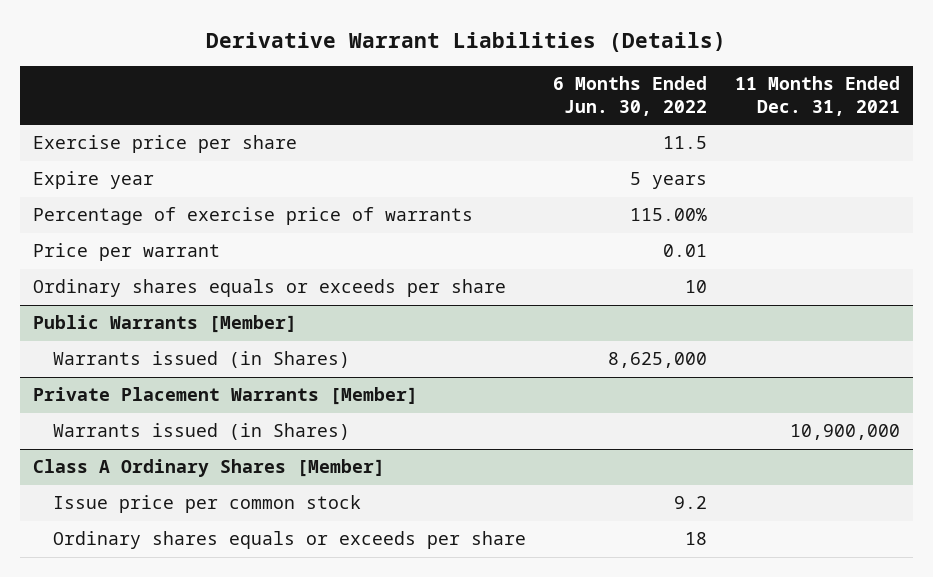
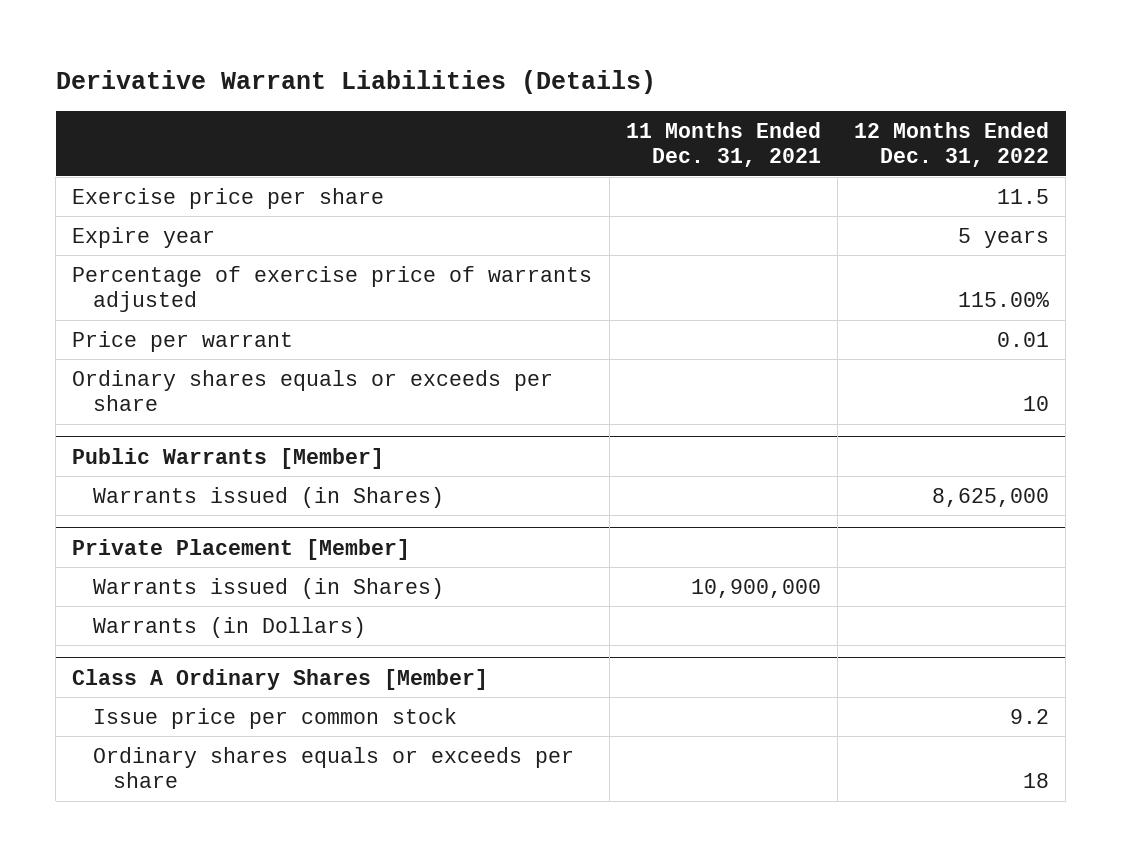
[553,76,708,116] 6 Months Ended Jun. 30, 2022 -> none
none -> [854,121,1050,168] 12 Months Ended Dec. 31, 2022
[33,207,474,226] Percentage of exercise price of warrants -> [72,265,593,313] Percentage of exercise price of warrants adjusted
[33,387,419,406] Private Placement Warrants [Member] -> [72,538,411,560] Private Placement [Member]
none -> [92,616,366,638] Warrants (in Dollars)

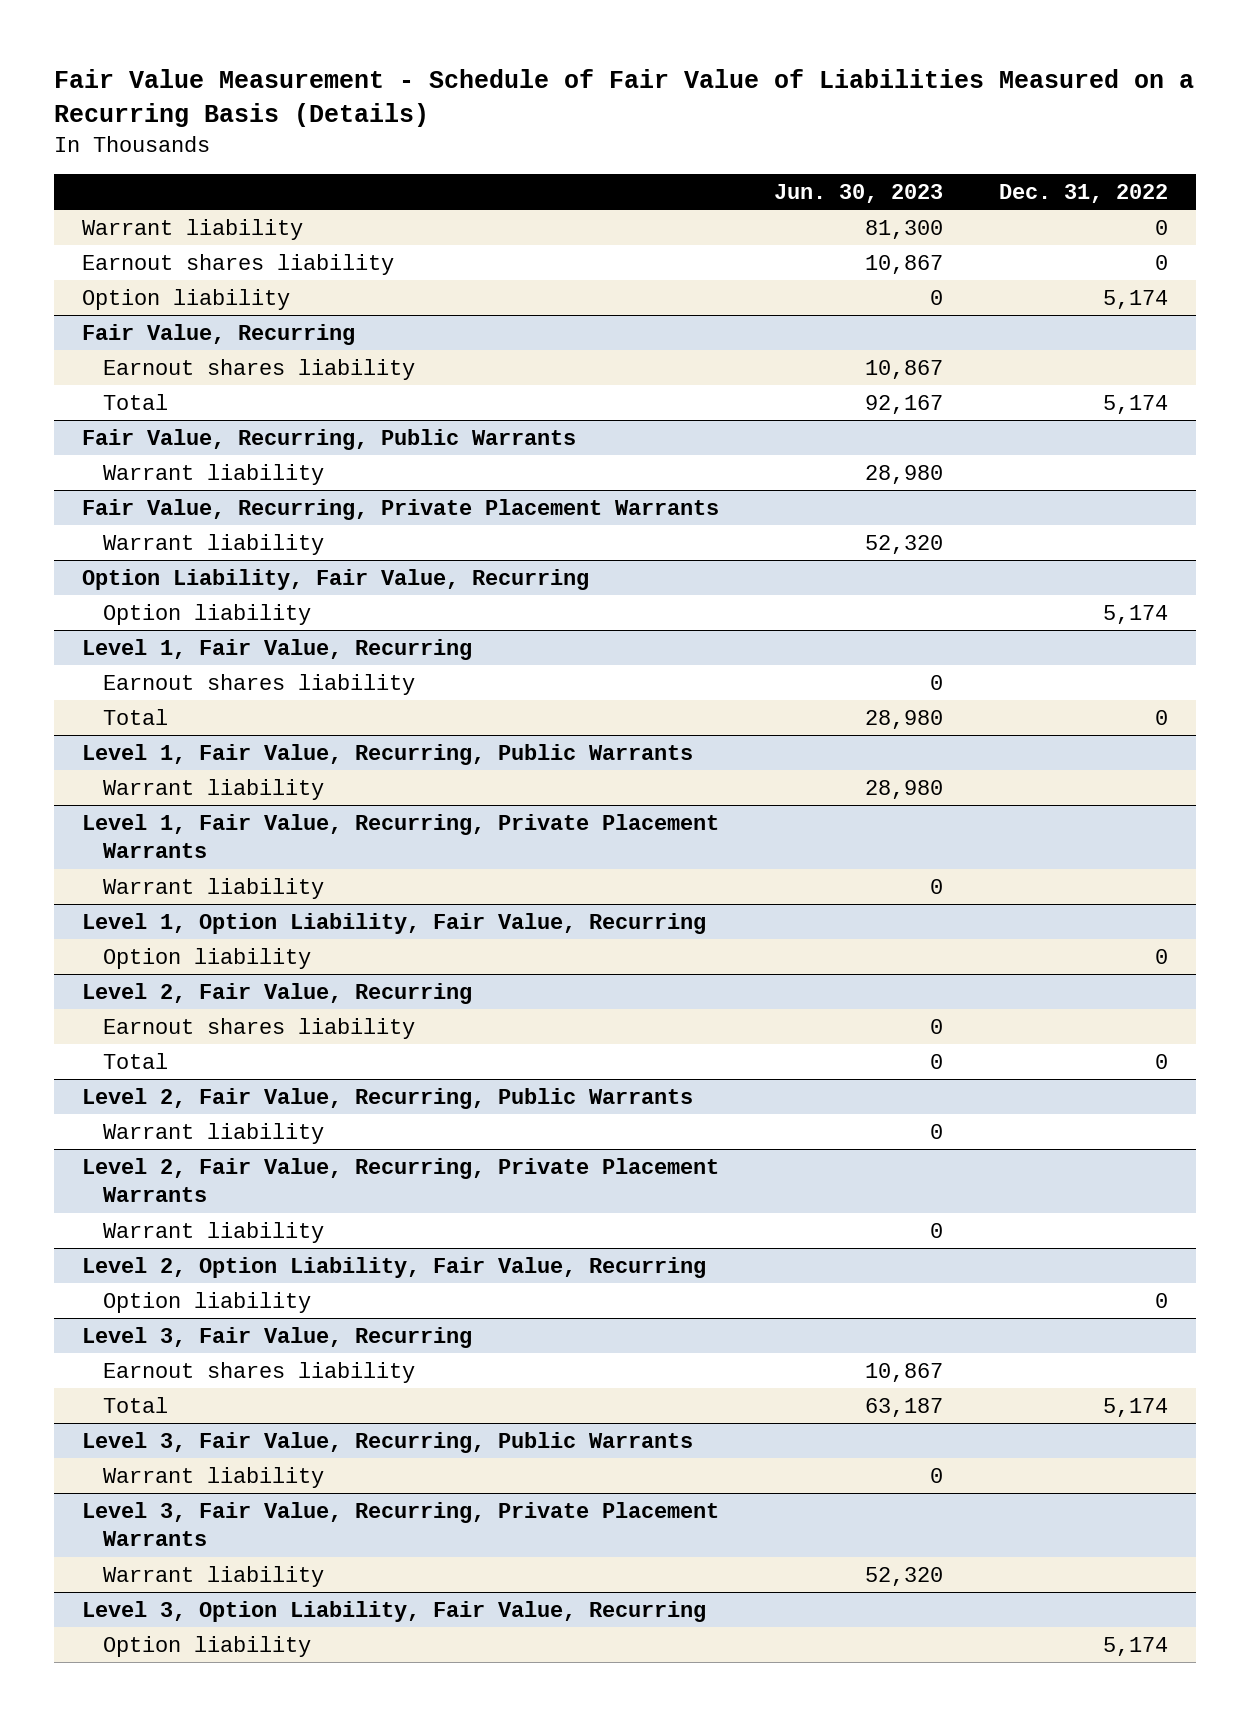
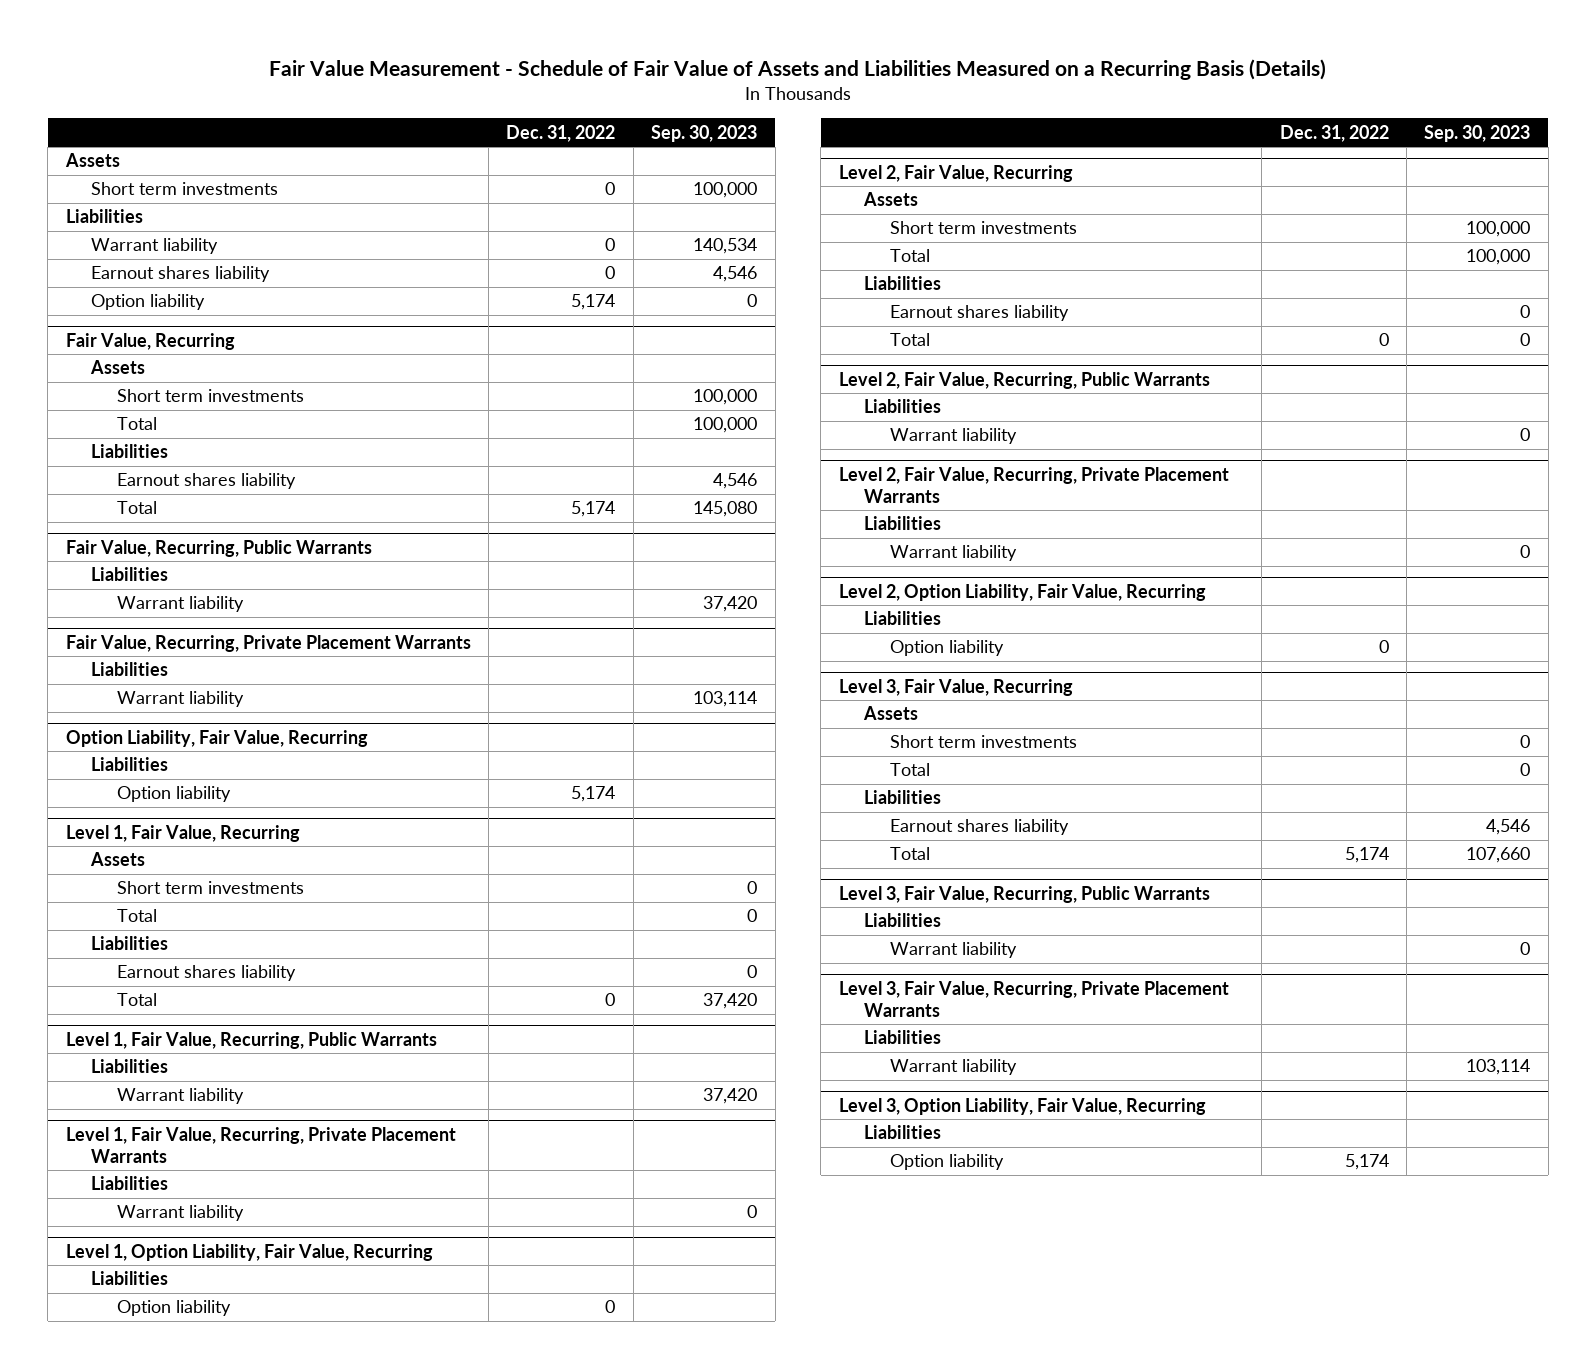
[54,69,1195,128] Fair Value Measurement - Schedule of Fair Value of Liabilities Measured on a Recurring Basis (Details) -> [268,58,1326,80] Fair Value Measurement - Schedule of Fair Value of Assets and Liabilities Measured on a Recurring Basis (Details)
[774,183,944,203] Jun. 30, 2023 -> none
none -> [651,124,758,142] Sep. 30, 2023
none -> [64,153,120,168] Assets
none -> [91,182,279,196] Short term investments
none -> [65,209,143,224] Liabilities
none -> [90,360,146,375] Assets
none -> [117,389,305,403] Short term investments
none -> [117,417,158,431] Total
none -> [91,444,169,459] Liabilities
none -> [91,567,169,582] Liabilities
none -> [91,662,169,677] Liabilities
none -> [91,757,169,772] Liabilities
none -> [90,852,146,867] Assets
none -> [117,881,305,895] Short term investments
none -> [117,909,158,923] Total
none -> [91,936,169,951] Liabilities
none -> [91,1059,169,1074] Liabilities
none -> [91,1176,169,1191] Liabilities
none -> [91,1271,169,1286] Liabilities
none -> [863,192,919,207] Assets
none -> [890,221,1078,235] Short term investments
none -> [890,249,931,263] Total
none -> [864,276,942,291] Liabilities
none -> [864,399,942,414] Liabilities
none -> [864,516,942,531] Liabilities
none -> [864,611,942,626] Liabilities
none -> [863,706,919,721] Assets
none -> [890,735,1078,749] Short term investments
none -> [890,763,931,777] Total
none -> [864,790,942,805] Liabilities
none -> [864,913,942,928] Liabilities
none -> [864,1030,942,1045] Liabilities
none -> [864,1125,942,1140] Liabilities

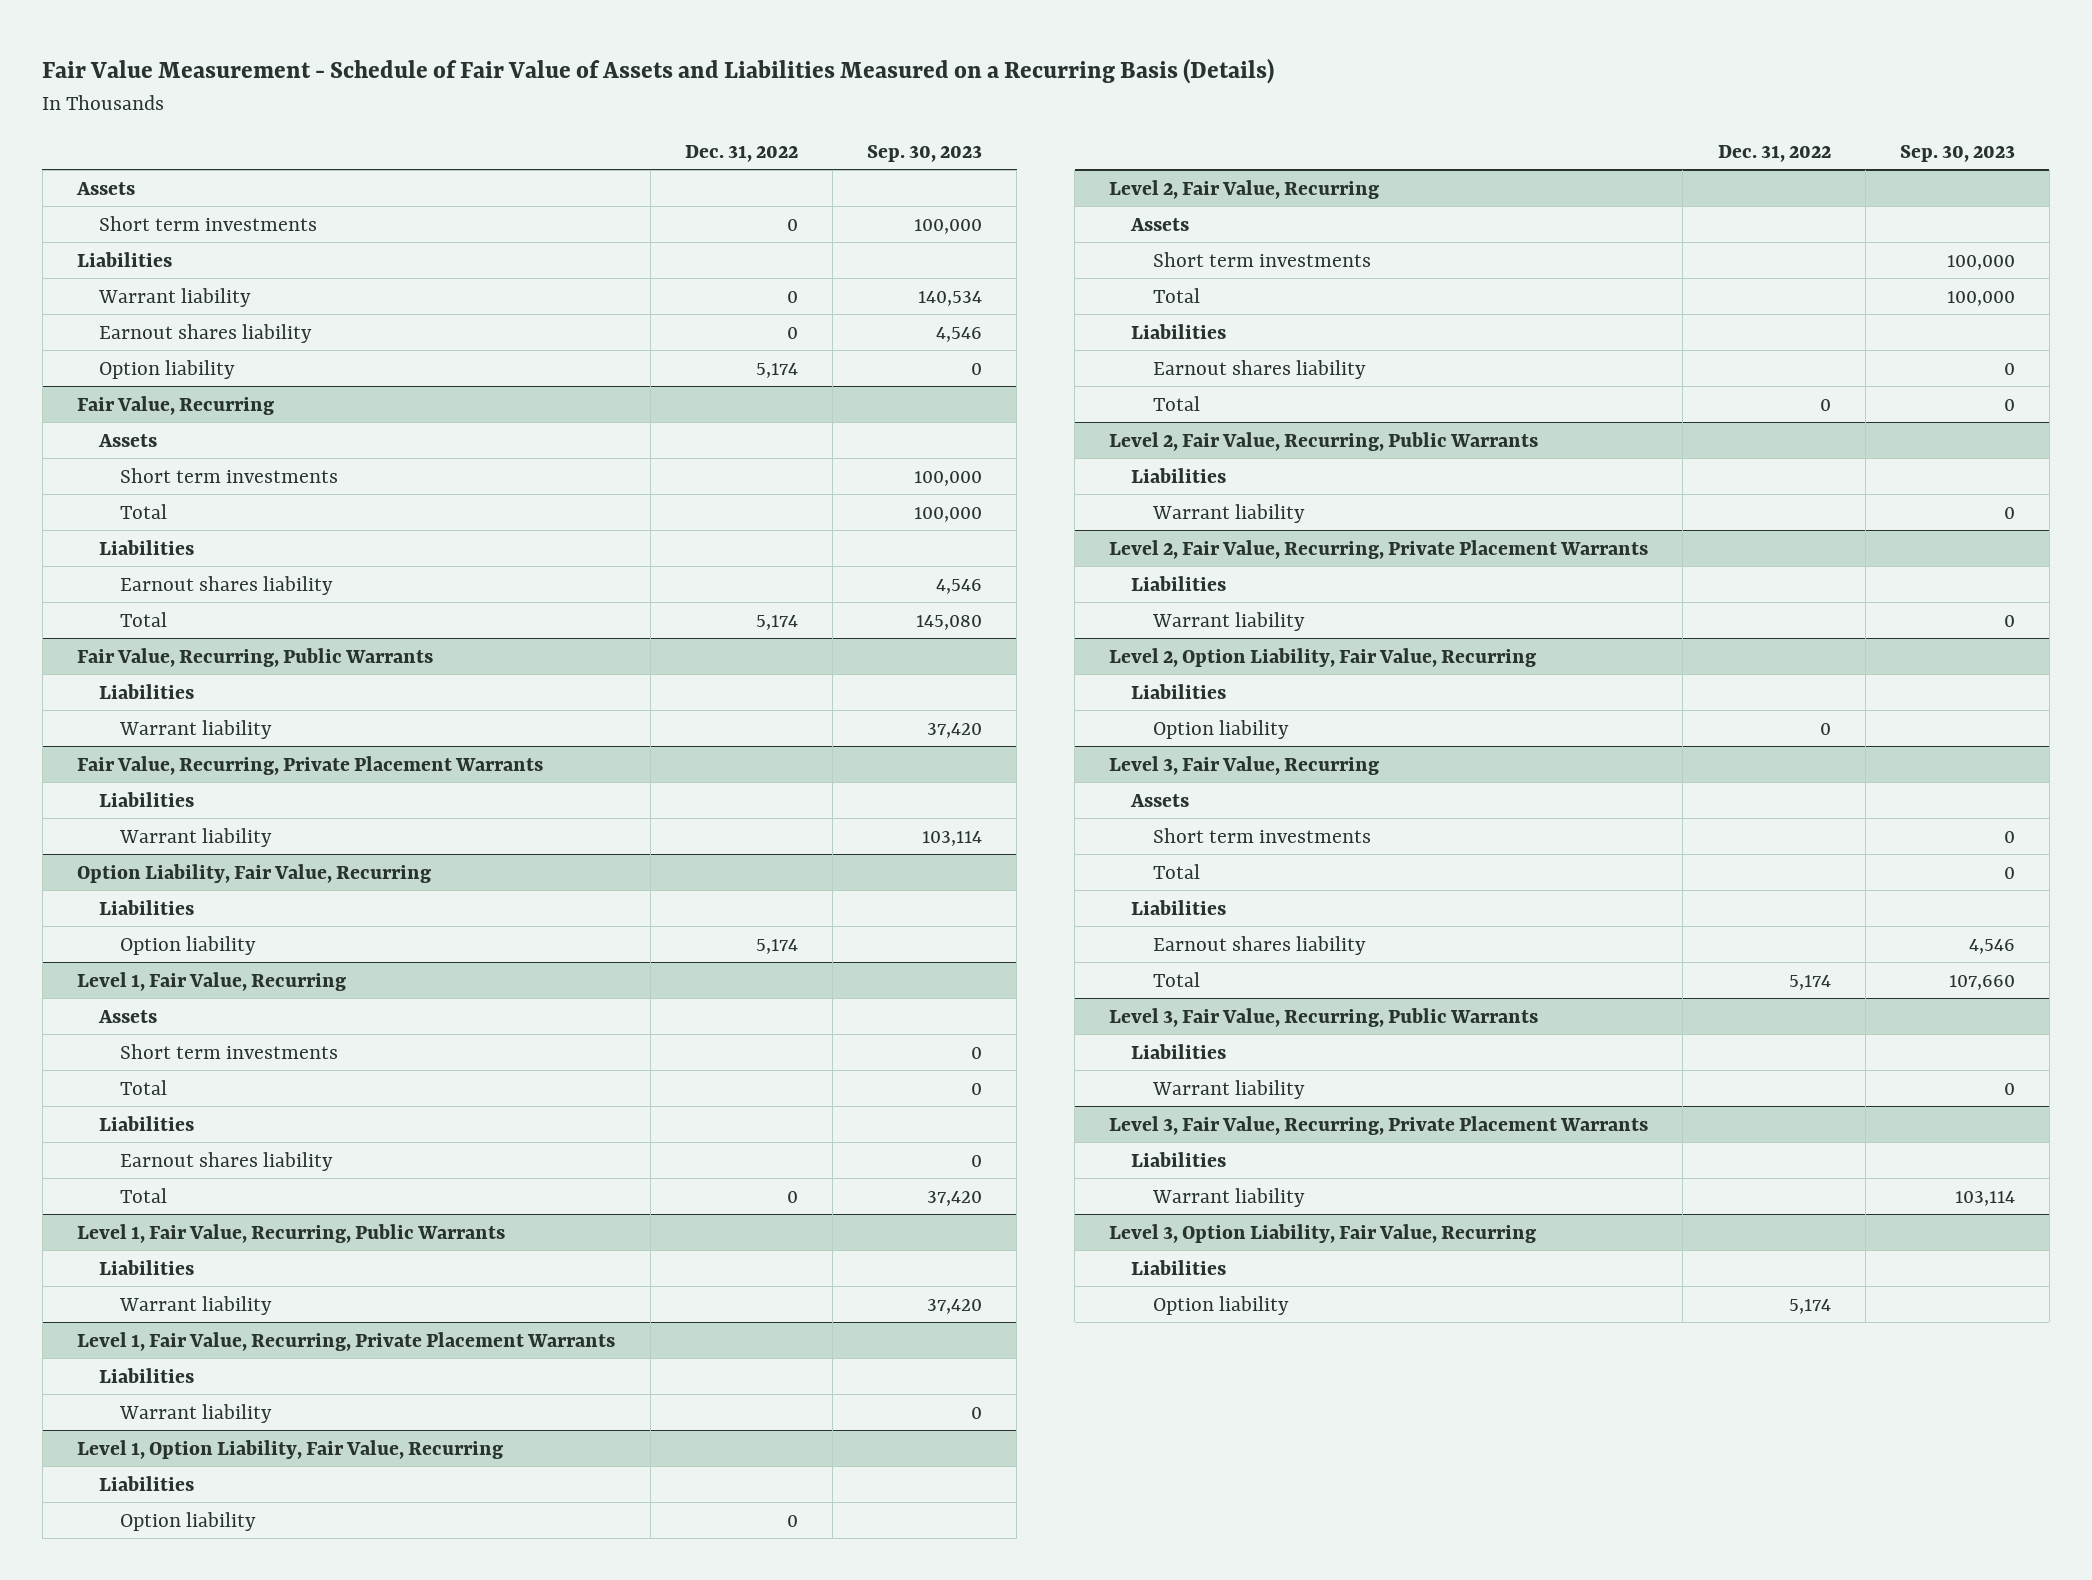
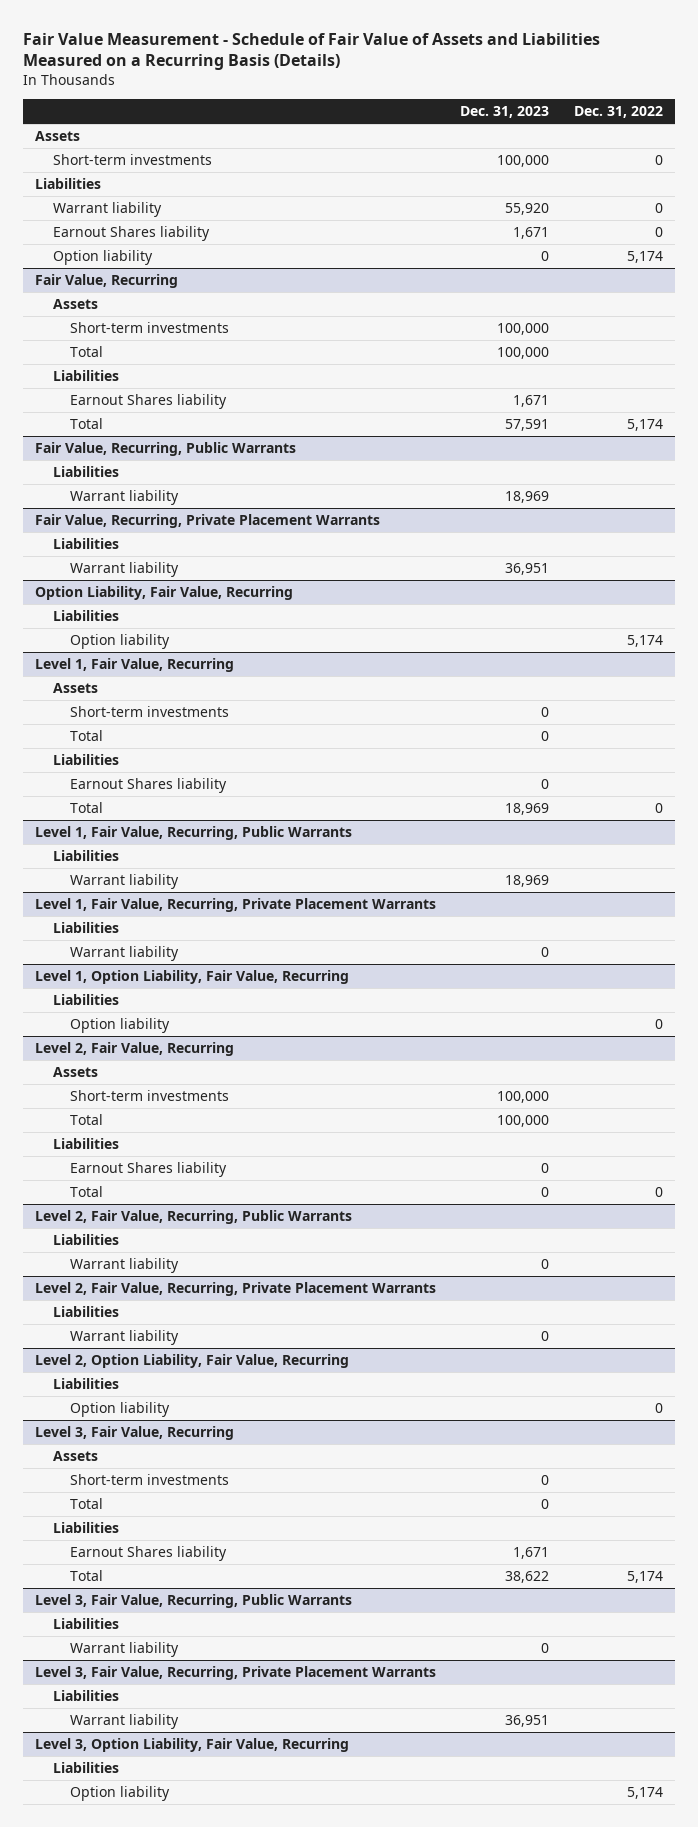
[867,144,983,162] Sep. 30, 2023 -> none
none -> [460,106,550,119] Dec. 31, 2023
[98,215,317,231] Short term investments -> [52,154,212,166] Short-term investments
[98,323,312,343] Earnout shares liability -> [52,226,210,242] Earnout Shares liability
[120,467,339,483] Short term investments -> [70,322,230,334] Short-term investments
[120,575,334,595] Earnout shares liability -> [70,394,228,410] Earnout Shares liability
[120,1043,339,1059] Short term investments -> [70,706,230,718] Short-term investments
[120,1151,334,1171] Earnout shares liability -> [70,778,228,794] Earnout Shares liability
[1152,251,1371,267] Short term investments -> [70,1090,230,1102] Short-term investments
[1152,359,1366,379] Earnout shares liability -> [70,1162,228,1178] Earnout Shares liability
[1152,827,1371,843] Short term investments -> [70,1474,230,1486] Short-term investments
[1152,935,1366,955] Earnout shares liability -> [70,1546,228,1562] Earnout Shares liability

